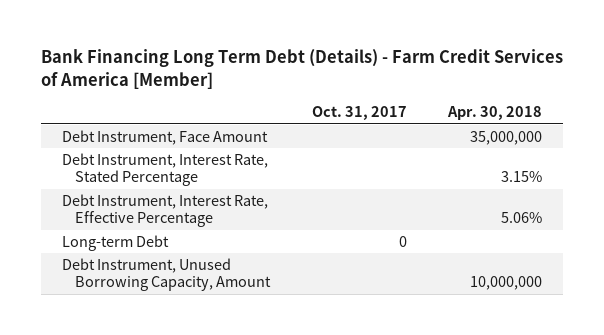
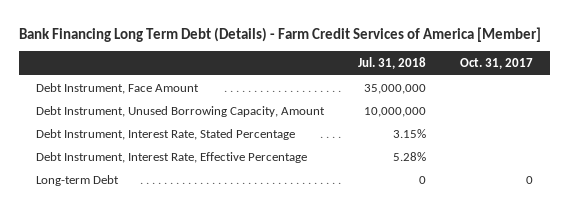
[447,106,543,121] Apr. 30, 2018 -> none
none -> [357,57,426,70] Jul. 31, 2018
[61,257,272,292] Debt Instrument, Unused Borrowing Capacity, Amount -> [35,105,325,117] Debt Instrument, Unused Borrowing Capacity, Amount

